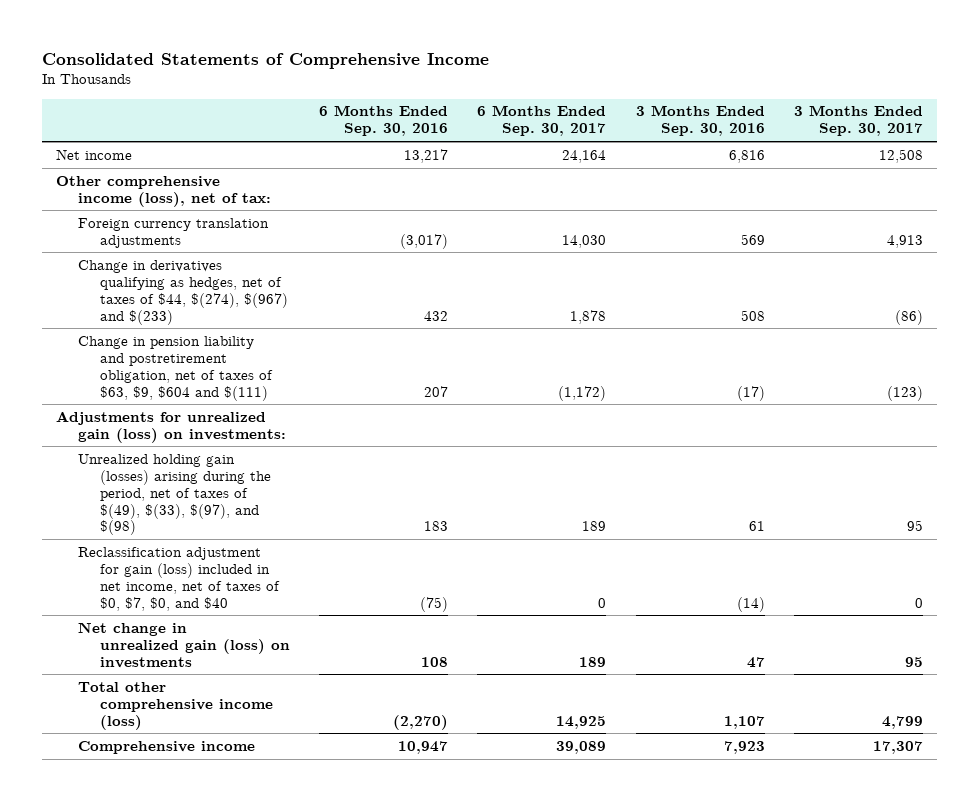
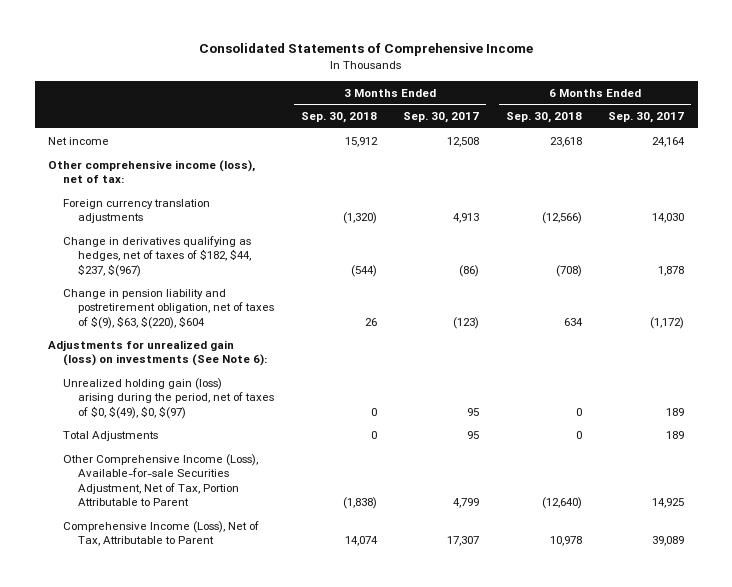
[319,105,449,137] 6 Months Ended Sep. 30, 2016 -> none
[635,105,765,137] 3 Months Ended Sep. 30, 2016 -> none
none -> [300,112,377,124] Sep. 30, 2018
none -> [505,112,582,124] Sep. 30, 2018
[78,546,281,611] Reclassification adjustment for gain (loss) included in net income, net of taxes of $0, $7, $0, and $40 -> none
[78,259,289,325] Change in derivatives qualifying as hedges, net of taxes of $44, $(274), $(967) and $(233) -> [63,235,252,277] Change in derivatives qualifying as hedges, net of taxes of $182, $44, $237, $(967)
[78,335,274,401] Change in pension liability and postretirement obligation, net of taxes of $63, $9, $604 and $(111) -> [63,288,275,329] Change in pension liability and postretirement obligation, net of taxes of $(9), $63, $(220), $604
[56,410,287,443] Adjustments for unrealized gain (loss) on investments: -> [48,339,268,367] Adjustments for unrealized gain (loss) on investments (See Note 6):
[78,453,272,536] Unrealized holding gain (losses) arising during the period, net of taxes of $(49), $(33), $(97), and $(98) -> [63,377,275,419] Unrealized holding gain (loss) arising during the period, net of taxes of $0, $(49), $0, $(97)
[78,621,291,668] Net change in unrealized gain (loss) on investments -> [63,430,159,441] Total Adjustments
[78,681,274,730] Total other comprehensive income (loss) -> [63,453,259,506] Other Comprehensive Income (Loss), Available-for-sale Securities Adjustment, Net of Tax, Portion Attributable to Parent
[78,740,256,754] Comprehensive income -> [63,520,260,547] Comprehensive Income (Loss), Net of Tax, Attributable to Parent

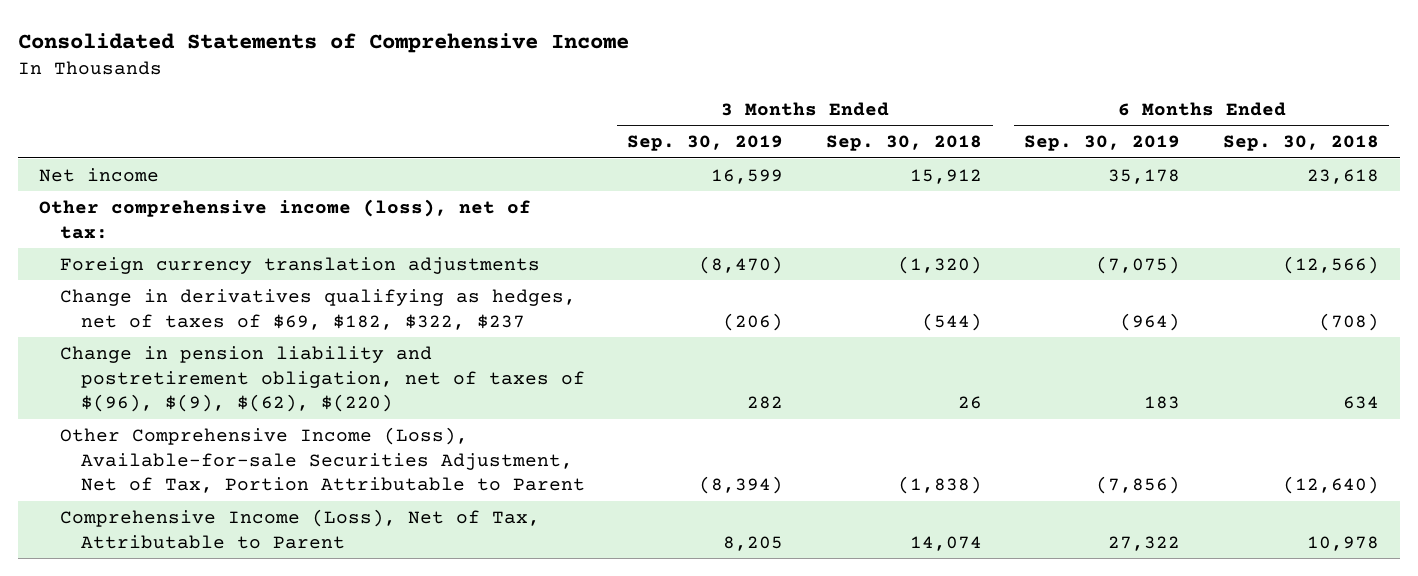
[403,112,480,124] Sep. 30, 2017 -> none
[608,112,685,124] Sep. 30, 2017 -> none
none -> [627,135,784,152] Sep. 30, 2019
none -> [1024,135,1181,152] Sep. 30, 2019
[48,339,268,367] Adjustments for unrealized gain (loss) on investments (See Note 6): -> none
[63,377,275,419] Unrealized holding gain (loss) arising during the period, net of taxes of $0, $(49), $0, $(97) -> none
[63,430,159,441] Total Adjustments -> none
[63,235,252,277] Change in derivatives qualifying as hedges, net of taxes of $182, $44, $237, $(967) -> [59,288,576,330] Change in derivatives qualifying as hedges, net of taxes of $69, $182, $322, $237
[63,288,275,329] Change in pension liability and postretirement obligation, net of taxes of $(9), $63, $(220), $604 -> [59,345,585,413] Change in pension liability and postretirement obligation, net of taxes of $(96), $(9), $(62), $(220)

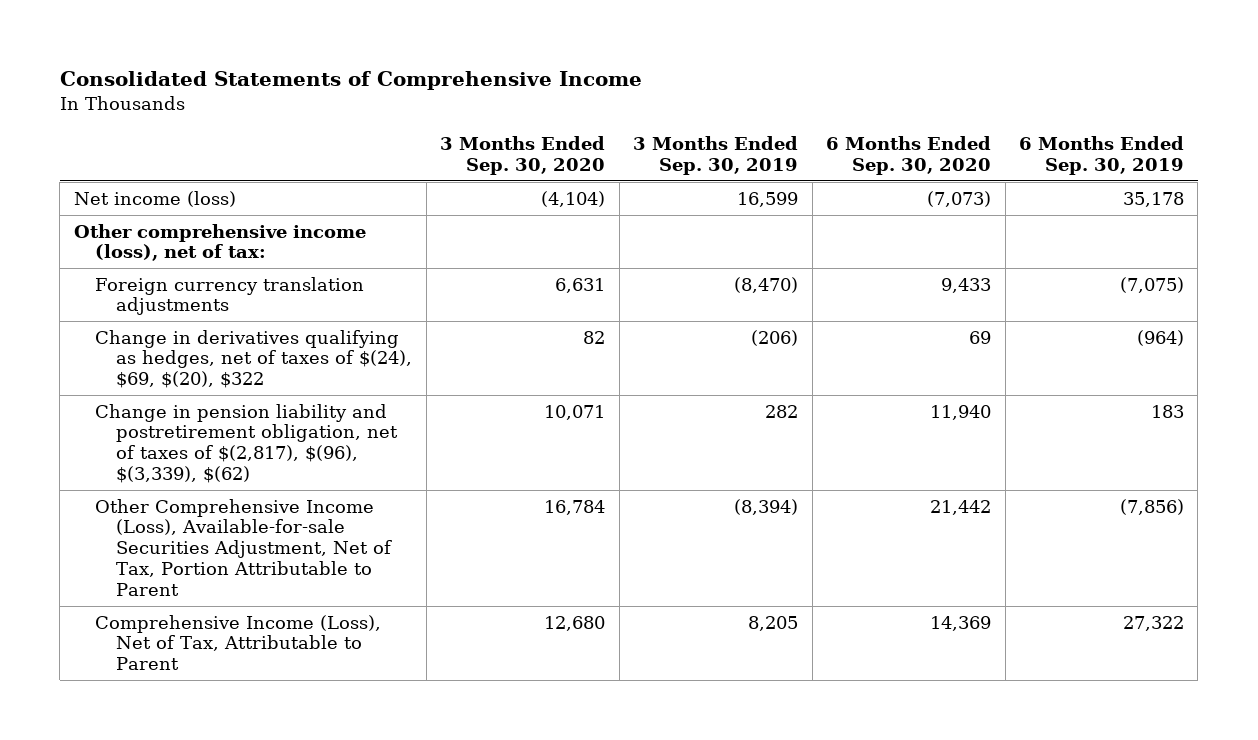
[825,135,982,152] Sep. 30, 2018 -> none
[1222,135,1379,152] Sep. 30, 2018 -> none
none -> [440,135,606,175] 3 Months Ended Sep. 30, 2020
none -> [826,135,992,175] 6 Months Ended Sep. 30, 2020
[38,167,159,182] Net income -> [73,190,236,207] Net income (loss)
[59,288,576,330] Change in derivatives qualifying as hedges, net of taxes of $69, $182, $322, $237 -> [94,329,413,389] Change in derivatives qualifying as hedges, net of taxes of $(24), $69, $(20), $322
[59,345,585,413] Change in pension liability and postretirement obligation, net of taxes of $(96), $(9), $(62), $(220) -> [94,403,399,484] Change in pension liability and postretirement obligation, net of taxes of $(2,817), $(96), $(3,339), $(62)

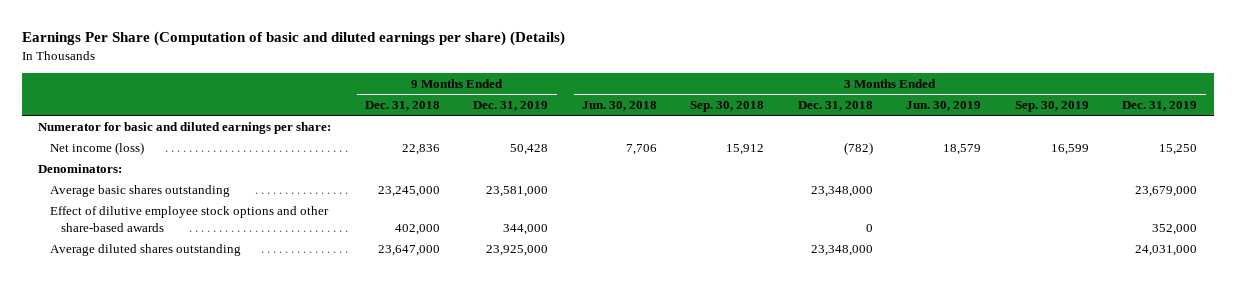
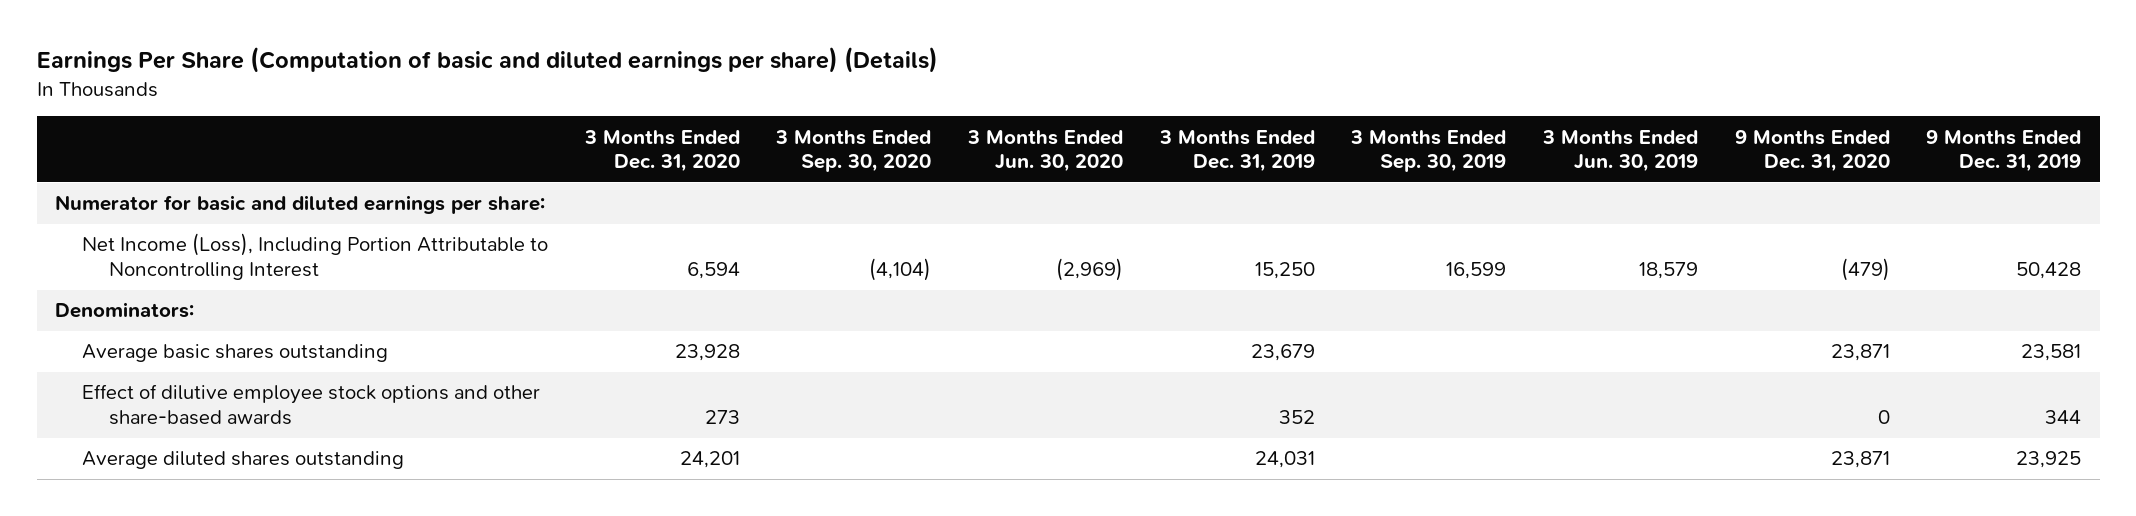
[364,101,440,112] Dec. 31, 2018 -> none
[581,101,657,112] Jun. 30, 2018 -> none
[690,101,765,113] Sep. 30, 2018 -> none
[797,101,873,112] Dec. 31, 2018 -> none
none -> [583,129,740,173] 3 Months Ended Dec. 31, 2020
none -> [775,129,932,173] 3 Months Ended Sep. 30, 2020
none -> [967,129,1124,173] 3 Months Ended Jun. 30, 2020
none -> [1734,129,1890,173] 9 Months Ended Dec. 31, 2020
[49,141,144,155] Net income (loss) -> [82,233,549,281] Net Income (Loss), Including Portion Attributable to Noncontrolling Interest
[486,185,549,197] 23,581,000 -> [2021,344,2082,362] 23,581
[1135,185,1198,197] 23,679,000 -> [1250,344,1315,362] 23,679
[503,223,549,235] 344,000 -> [2045,410,2082,425] 344
[1152,223,1198,235] 352,000 -> [1278,410,1315,425] 352
[486,244,549,256] 23,925,000 -> [2016,451,2082,469] 23,925
[1135,244,1198,256] 24,031,000 -> [1254,451,1315,469] 24,031

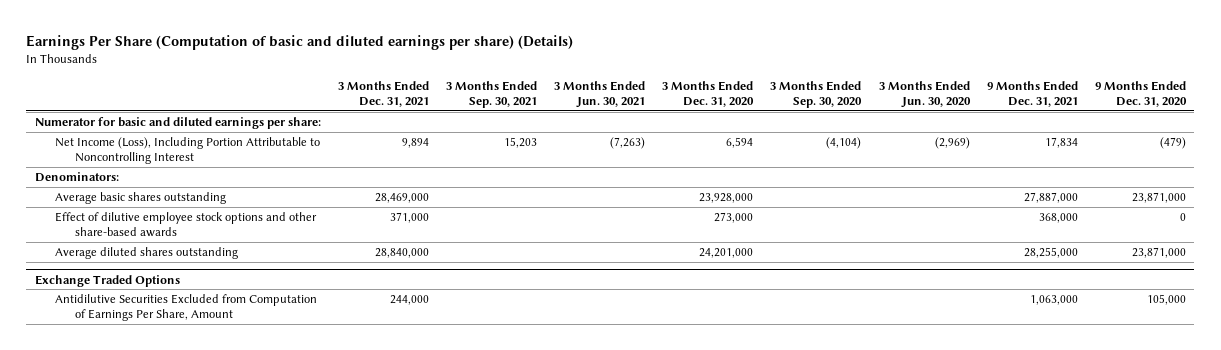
[1158,129,1315,173] 3 Months Ended Dec. 31, 2019 -> none
[1350,129,1507,173] 3 Months Ended Sep. 30, 2019 -> none
[1541,129,1698,173] 3 Months Ended Jun. 30, 2019 -> none
[1926,129,2082,173] 9 Months Ended Dec. 31, 2019 -> none
none -> [337,80,429,107] 3 Months Ended Dec. 31, 2021
none -> [446,80,538,108] 3 Months Ended Sep. 30, 2021
none -> [554,80,646,108] 3 Months Ended Jun. 30, 2021
none -> [986,80,1078,107] 9 Months Ended Dec. 31, 2021
[674,344,740,362] 23,928 -> [699,193,754,204] 23,928,000
[1830,344,1890,362] 23,871 -> [1131,192,1186,204] 23,871,000
[704,410,740,425] 273 -> [714,212,754,224] 273,000
[679,451,740,469] 24,201 -> [699,248,754,259] 24,201,000
[1830,451,1890,469] 23,871 -> [1131,247,1186,259] 23,871,000
none -> [34,274,180,287] Exchange Traded Options
none -> [54,294,317,321] Antidilutive Securities Excluded from Computation of Earnings Per Share, Amount

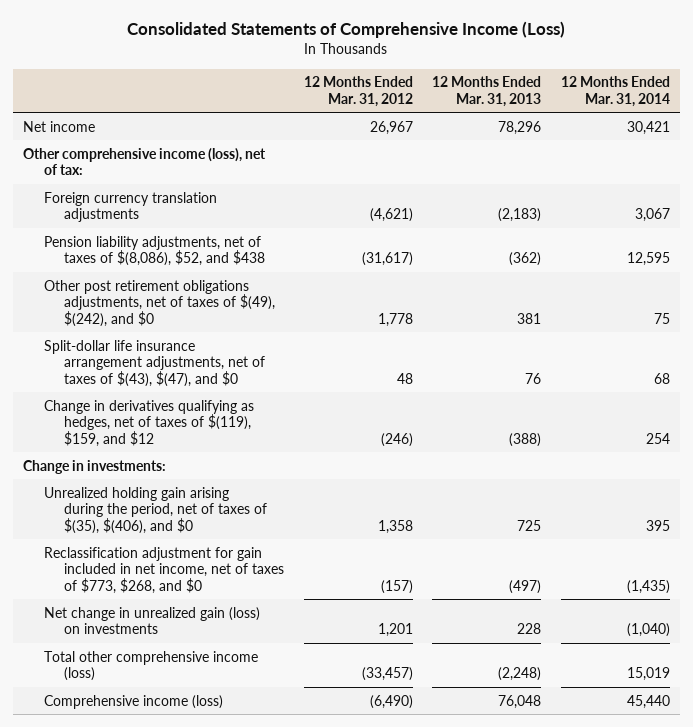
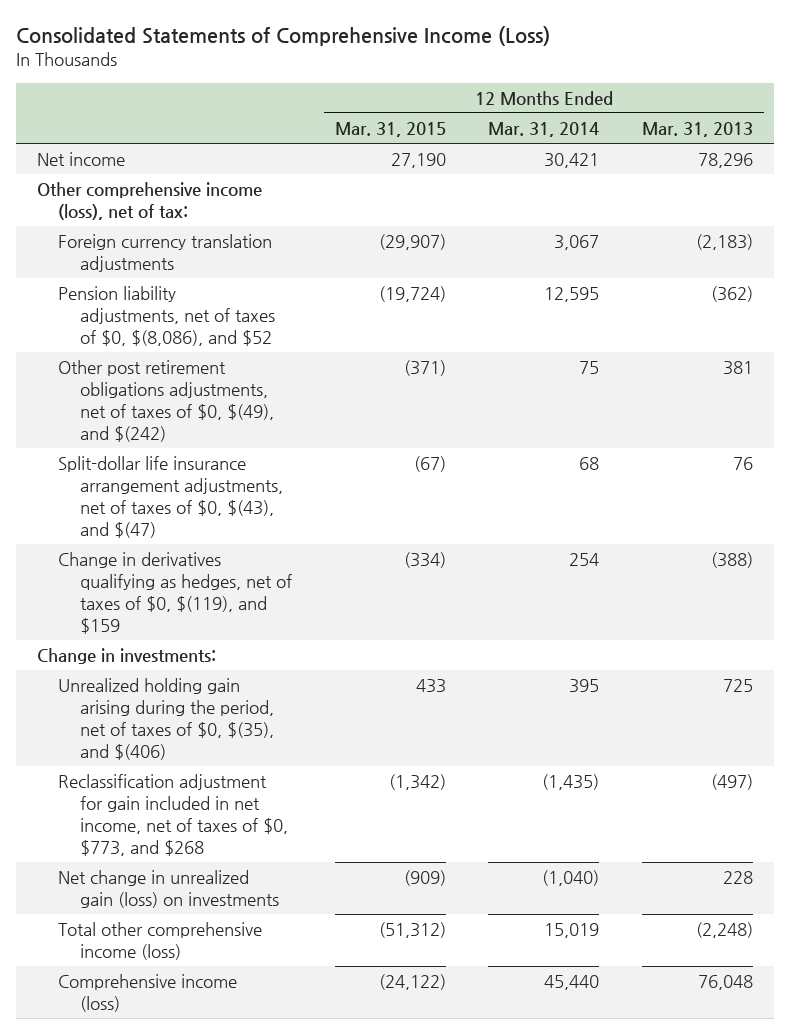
[303,76,413,107] 12 Months Ended Mar. 31, 2012 -> none
none -> [334,122,446,138] Mar. 31, 2015
[43,235,266,267] Pension liability adjustments, net of taxes of $(8,086), $52, and $438 -> [58,286,276,346] Pension liability adjustments, net of taxes of $0, $(8,086), and $52
[43,279,276,327] Other post retirement obligations adjustments, net of taxes of $(49), $(242), and $0 -> [58,360,275,442] Other post retirement obligations adjustments, net of taxes of $0, $(49), and $(242)
[43,339,266,387] Split-dollar life insurance arrangement adjustments, net of taxes of $(43), $(47), and $0 -> [58,456,284,538] Split-dollar life insurance arrangement adjustments, net of taxes of $0, $(43), and $(47)
[43,399,254,447] Change in derivatives qualifying as hedges, net of taxes of $(119), $159, and $12 -> [58,552,293,634] Change in derivatives qualifying as hedges, net of taxes of $0, $(119), and $159
[43,486,268,534] Unrealized holding gain arising during the period, net of taxes of $(35), $(406), and $0 -> [58,678,275,760] Unrealized holding gain arising during the period, net of taxes of $0, $(35), and $(406)
[43,546,285,594] Reclassification adjustment for gain included in net income, net of taxes of $773, $268, and $0 -> [58,774,289,856] Reclassification adjustment for gain included in net income, net of taxes of $0, $773, and $268

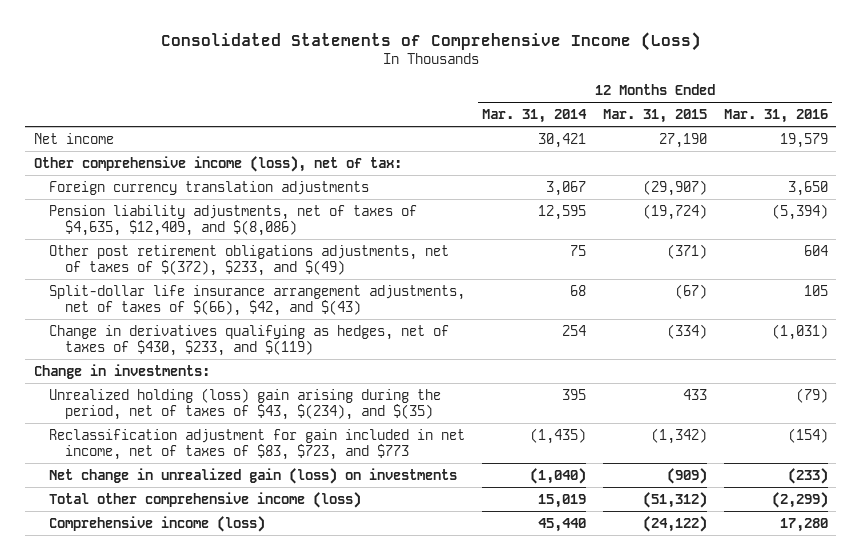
[642,122,754,138] Mar. 31, 2013 -> none
none -> [723,108,828,123] Mar. 31, 2016
[58,286,276,346] Pension liability adjustments, net of taxes of $0, $(8,086), and $52 -> [49,204,418,236] Pension liability adjustments, net of taxes of $4,635, $12,409, and $(8,086)
[58,360,275,442] Other post retirement obligations adjustments, net of taxes of $0, $(49), and $(242) -> [49,244,450,276] Other post retirement obligations adjustments, net of taxes of $(372), $233, and $(49)
[58,456,284,538] Split-dollar life insurance arrangement adjustments, net of taxes of $0, $(43), and $(47) -> [49,284,466,316] Split-dollar life insurance arrangement adjustments, net of taxes of $(66), $42, and $(43)
[58,552,293,634] Change in derivatives qualifying as hedges, net of taxes of $0, $(119), and $159 -> [49,324,450,356] Change in derivatives qualifying as hedges, net of taxes of $430, $233, and $(119)
[58,678,275,760] Unrealized holding gain arising during the period, net of taxes of $0, $(35), and $(406) -> [49,387,442,420] Unrealized holding (loss) gain arising during the period, net of taxes of $43, $(234), and $(35)
[58,774,289,856] Reclassification adjustment for gain included in net income, net of taxes of $0, $773, and $268 -> [49,428,466,460] Reclassification adjustment for gain included in net income, net of taxes of $83, $723, and $773

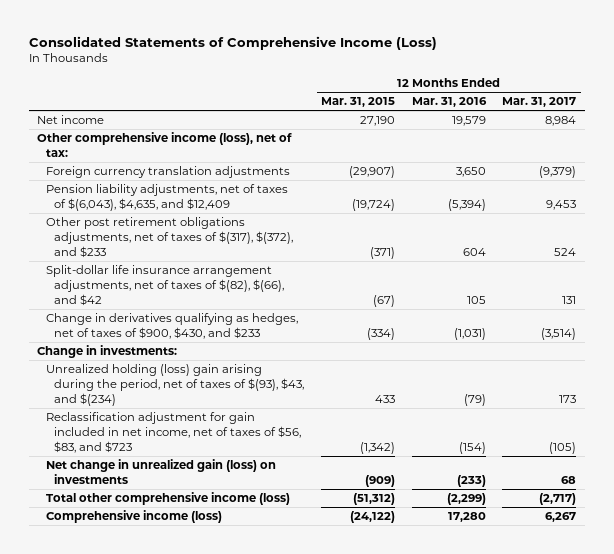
[482,108,588,123] Mar. 31, 2014 -> none
none -> [502,97,577,108] Mar. 31, 2017
[49,204,418,236] Pension liability adjustments, net of taxes of $4,635, $12,409, and $(8,086) -> [45,184,288,211] Pension liability adjustments, net of taxes of $(6,043), $4,635, and $12,409
[49,244,450,276] Other post retirement obligations adjustments, net of taxes of $(372), $233, and $(49) -> [45,217,294,258] Other post retirement obligations adjustments, net of taxes of $(317), $(372), and $233
[49,284,466,316] Split-dollar life insurance arrangement adjustments, net of taxes of $(66), $42, and $(43) -> [45,265,285,306] Split-dollar life insurance arrangement adjustments, net of taxes of $(82), $(66), and $42
[49,324,450,356] Change in derivatives qualifying as hedges, net of taxes of $430, $233, and $(119) -> [45,313,298,339] Change in derivatives qualifying as hedges, net of taxes of $900, $430, and $233
[49,387,442,420] Unrealized holding (loss) gain arising during the period, net of taxes of $43, $(234), and $(35) -> [45,364,305,406] Unrealized holding (loss) gain arising during the period, net of taxes of $(93), $43, and $(234)
[49,428,466,460] Reclassification adjustment for gain included in net income, net of taxes of $83, $723, and $773 -> [45,412,302,453] Reclassification adjustment for gain included in net income, net of taxes of $56, $83, and $723

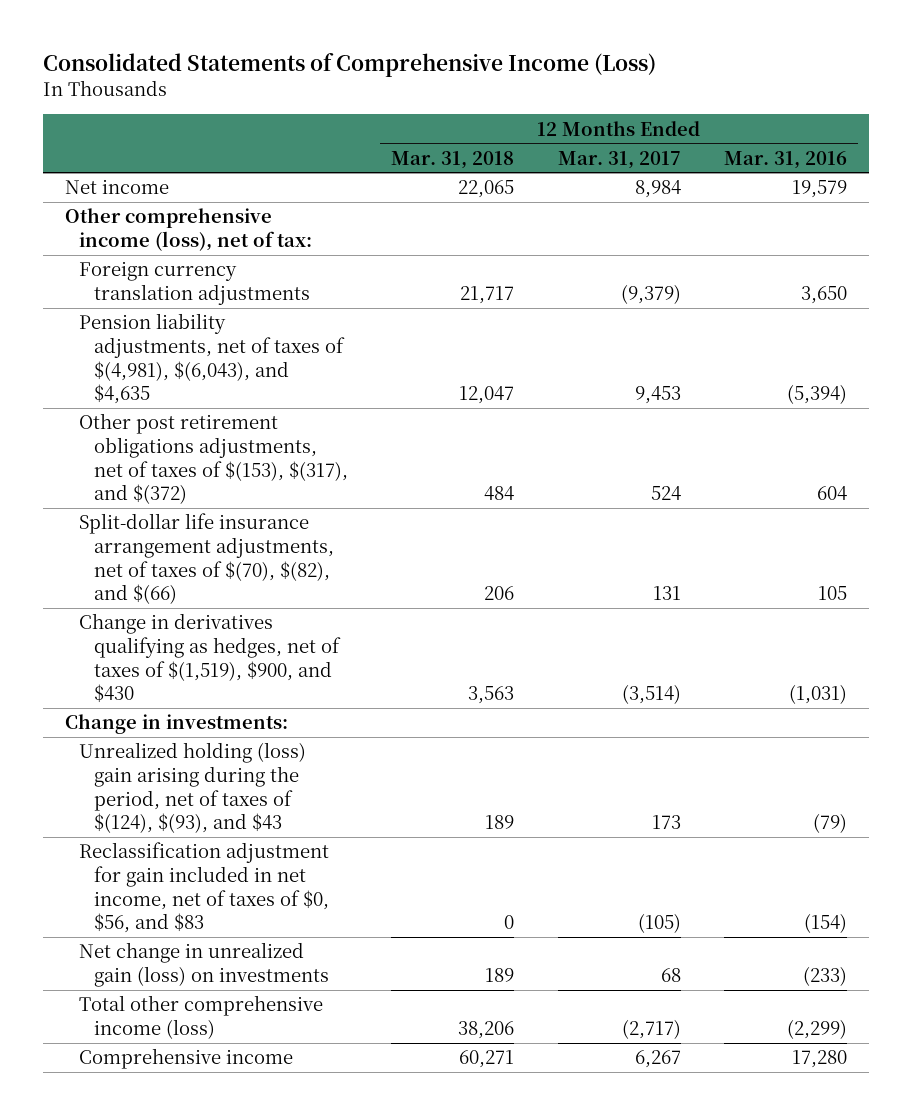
[320,97,395,108] Mar. 31, 2015 -> none
none -> [391,150,515,169] Mar. 31, 2018
[45,184,288,211] Pension liability adjustments, net of taxes of $(6,043), $4,635, and $12,409 -> [79,313,345,405] Pension liability adjustments, net of taxes of $(4,981), $(6,043), and $4,635
[45,217,294,258] Other post retirement obligations adjustments, net of taxes of $(317), $(372), and $233 -> [79,413,348,505] Other post retirement obligations adjustments, net of taxes of $(153), $(317), and $(372)
[45,265,285,306] Split-dollar life insurance arrangement adjustments, net of taxes of $(82), $(66), and $42 -> [79,513,334,605] Split-dollar life insurance arrangement adjustments, net of taxes of $(70), $(82), and $(66)
[45,313,298,339] Change in derivatives qualifying as hedges, net of taxes of $900, $430, and $233 -> [79,613,341,704] Change in derivatives qualifying as hedges, net of taxes of $(1,519), $900, and $430
[45,364,305,406] Unrealized holding (loss) gain arising during the period, net of taxes of $(93), $43, and $(234) -> [79,742,307,834] Unrealized holding (loss) gain arising during the period, net of taxes of $(124), $(93), and $43
[45,412,302,453] Reclassification adjustment for gain included in net income, net of taxes of $56, $83, and $723 -> [79,842,330,934] Reclassification adjustment for gain included in net income, net of taxes of $0, $56, and $83
[45,510,222,524] Comprehensive income (loss) -> [79,1048,294,1070] Comprehensive income

